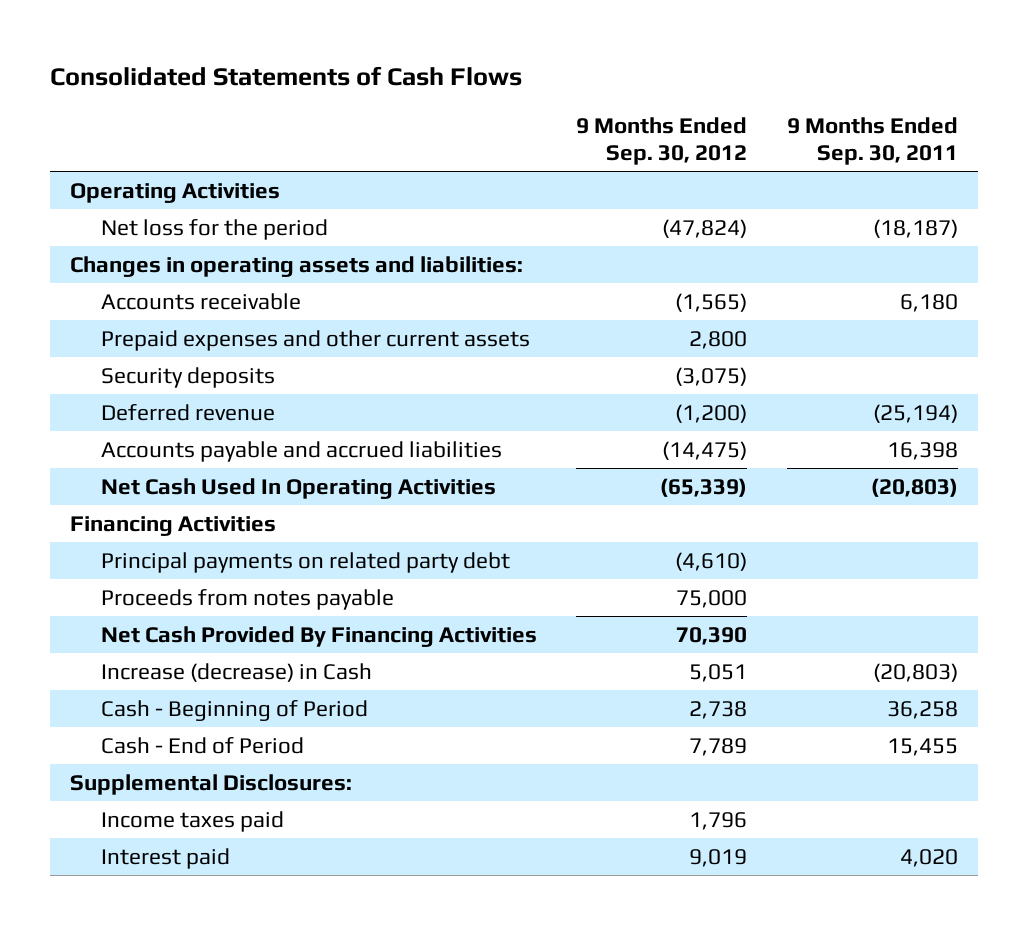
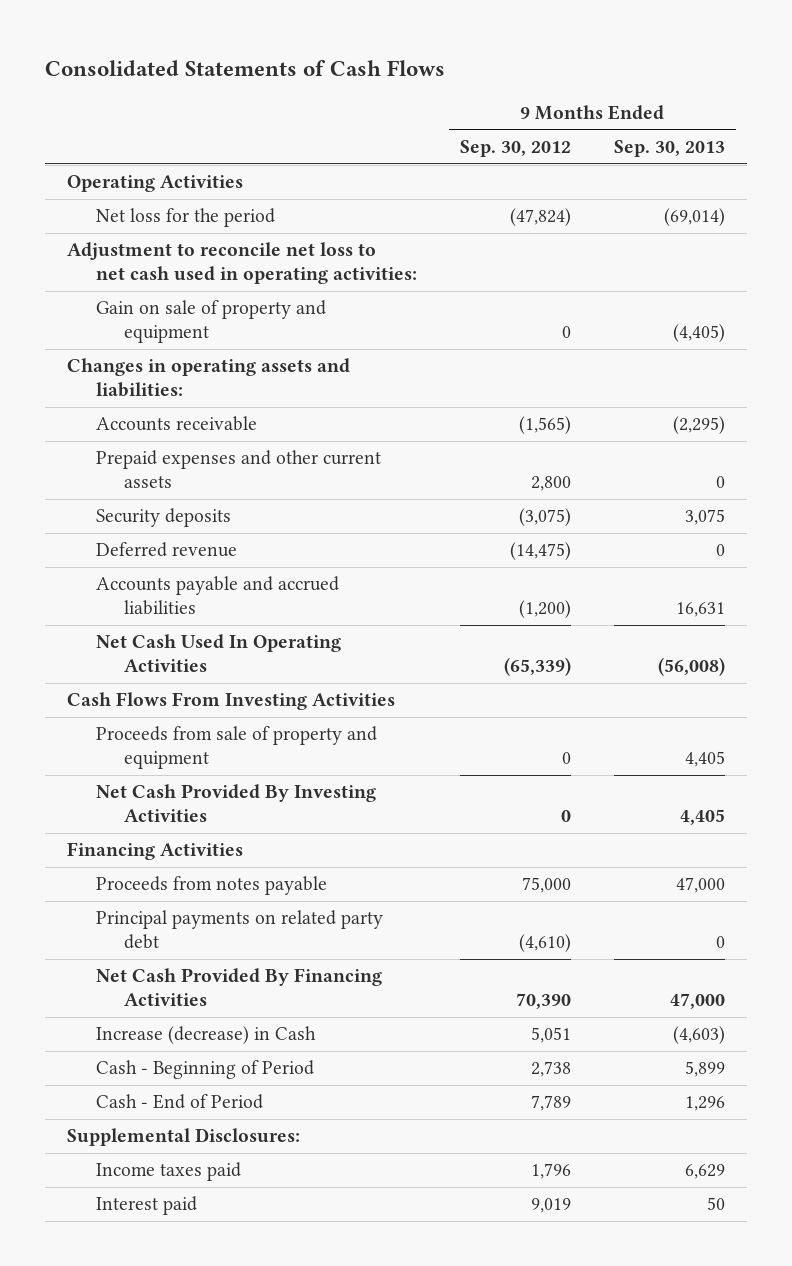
[786,117,958,165] 9 Months Ended Sep. 30, 2011 -> none
none -> [613,139,725,157] Sep. 30, 2013
none -> [67,242,417,285] Adjustment to reconcile net loss to net cash used in operating activities:
none -> [95,300,326,344] Gain on sale of property and equipment
[675,403,748,423] (1,200) -> [509,542,571,561] (14,475)
[662,440,748,460] (14,475) -> [518,600,571,619] (1,200)
none -> [67,692,396,711] Cash Flows From Investing Activities
none -> [95,726,377,770] Proceeds from sale of property and equipment
none -> [95,784,376,823] Net Cash Provided By Investing Activities
[100,551,510,573] Principal payments on related party debt -> [95,910,383,950] Principal payments on related party debt

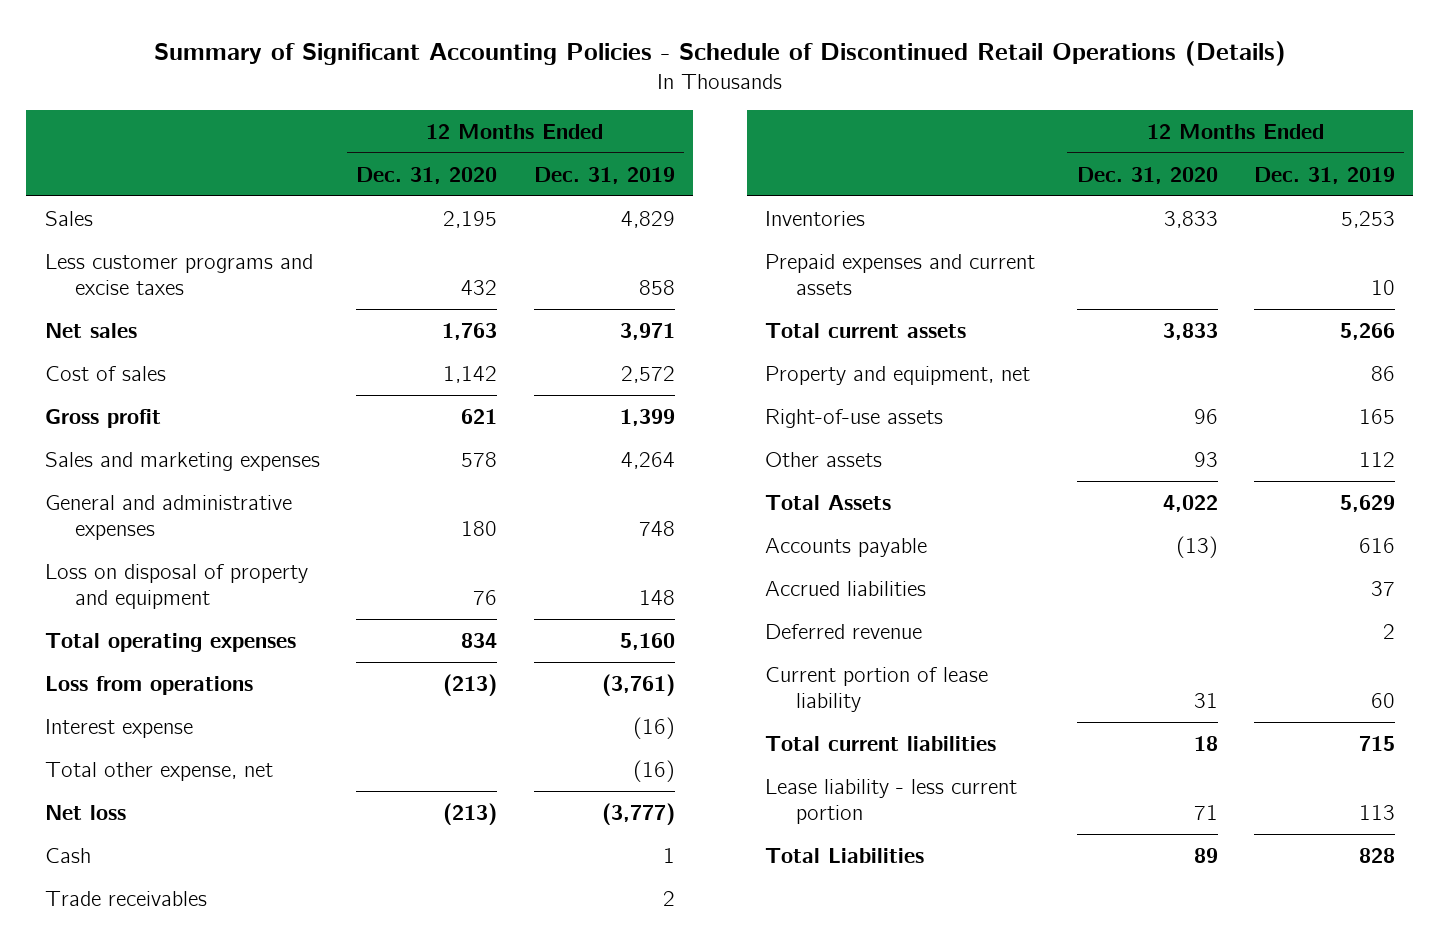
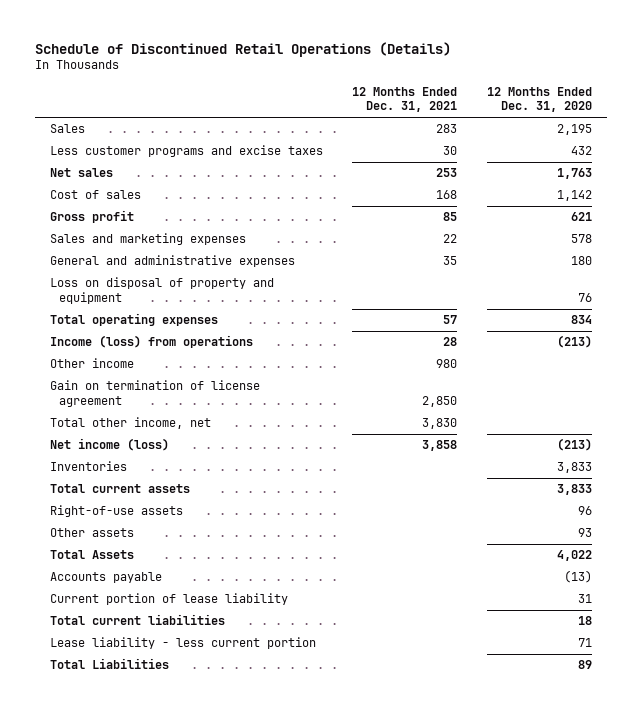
[153,40,1286,66] Summary of Significant Accounting Policies - Schedule of Discontinued Retail Operations (Details) -> [35,41,452,57] Schedule of Discontinued Retail Operations (Details)
[533,166,675,184] Dec. 31, 2019 -> none
none -> [352,87,458,113] 12 Months Ended Dec. 31, 2021
[44,718,193,738] Interest expense -> none
[44,847,91,863] Cash -> none
[44,890,207,906] Trade receivables -> none
[44,675,253,695] Loss from operations -> [50,335,254,349] Income (loss) from operations
none -> [50,358,135,369] Other income
none -> [50,380,261,407] Gain on termination of license agreement
[44,761,273,781] Total other expense, net -> [50,417,212,430] Total other income, net
[44,804,126,820] Net loss -> [50,438,170,452] Net income (loss)
[765,253,1036,296] Prepaid expenses and current assets -> none
[765,365,1031,385] Property and equipment, net -> none
[765,580,927,596] Accrued liabilities -> none
[765,623,923,639] Deferred revenue -> none

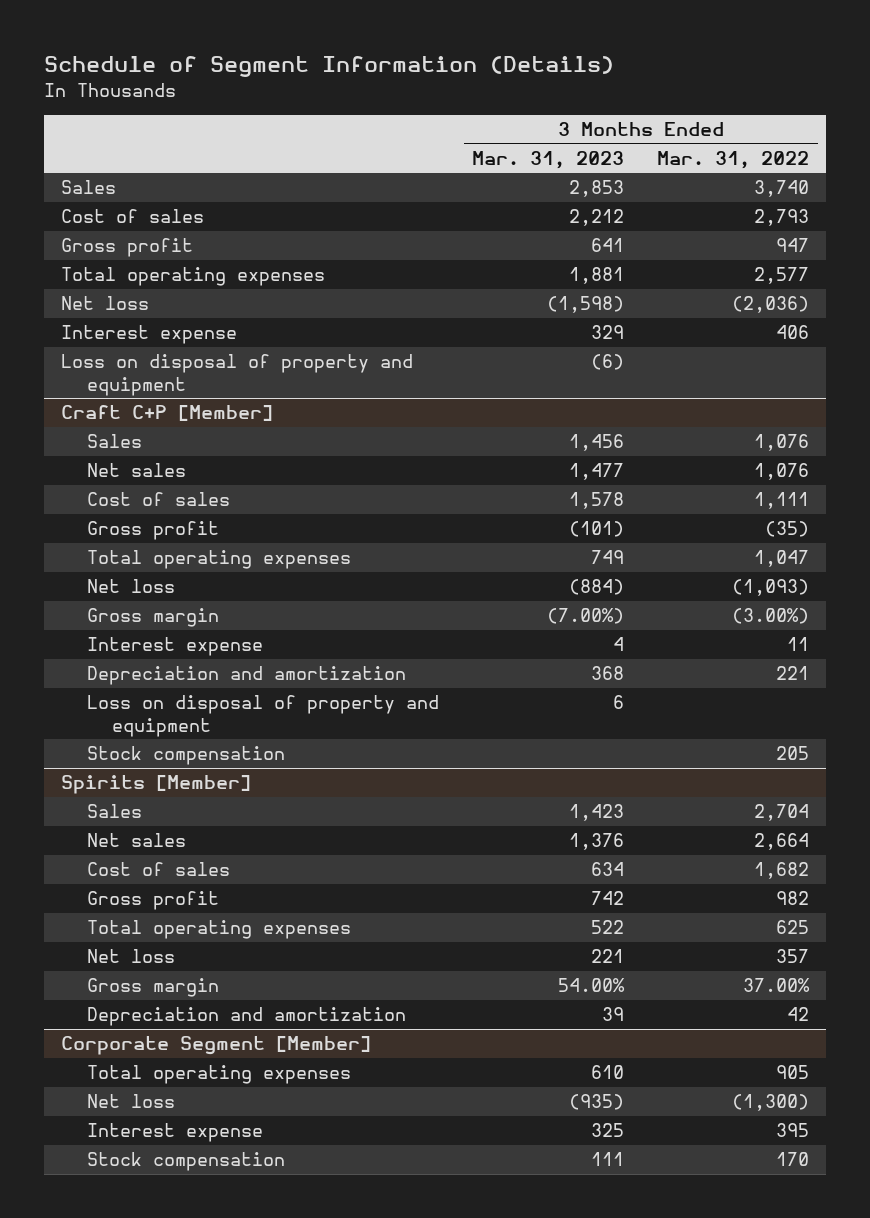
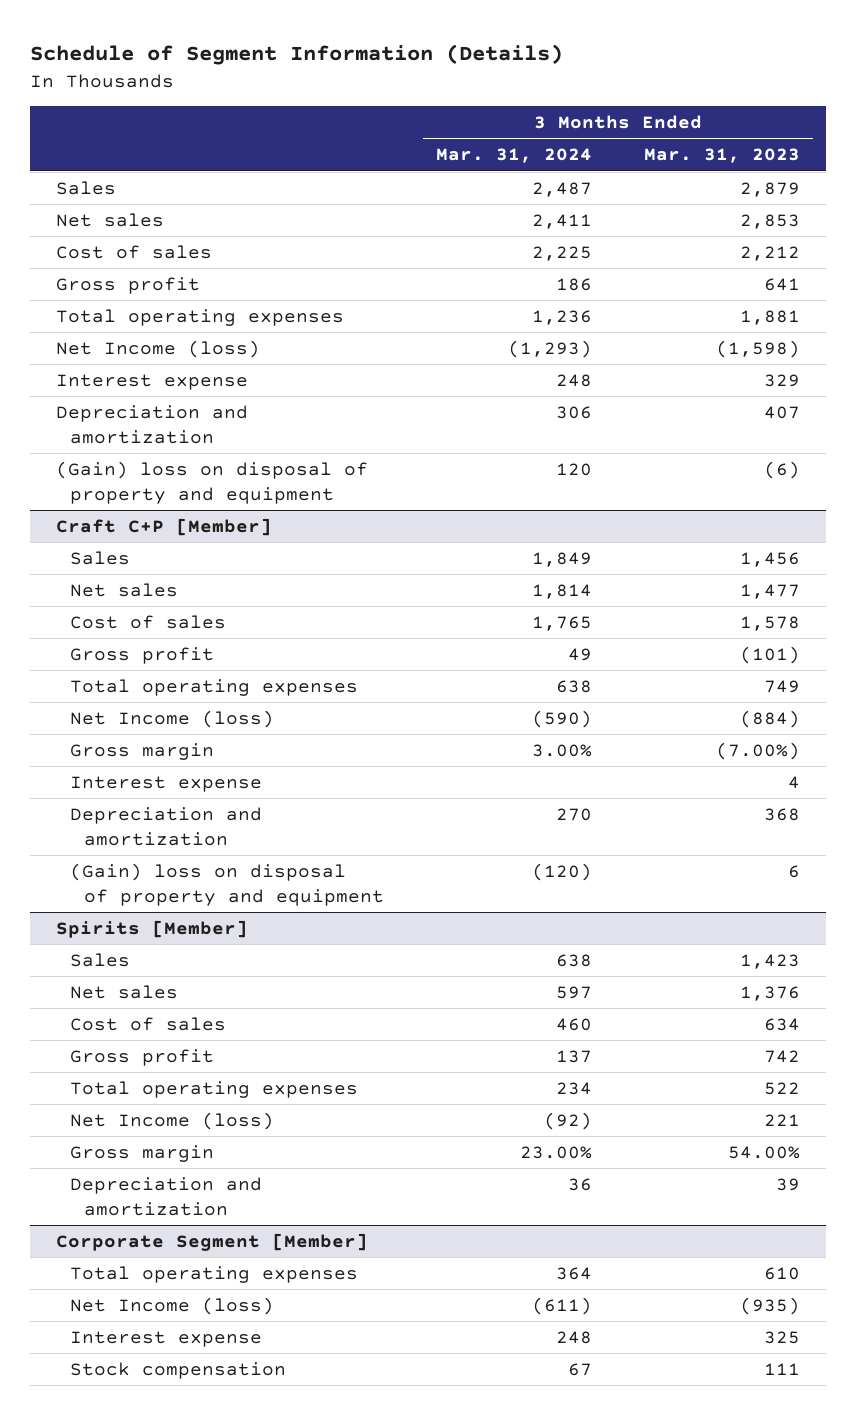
[657,150,810,169] Mar. 31, 2022 -> none
none -> [435,148,592,164] Mar. 31, 2024
[568,180,624,198] 2,853 -> [740,181,801,197] 2,879
none -> [55,212,164,227] Net sales
[61,296,150,311] Net loss -> [55,339,260,358] Net Income (loss)
none -> [55,404,248,445] Depreciation and amortization
[61,354,414,397] Loss on disposal of property and equipment -> [55,460,368,505] (Gain) loss on disposal of property and equipment
[86,579,175,594] Net loss -> [69,709,274,728] Net Income (loss)
[86,746,285,766] Stock compensation -> none
[86,695,439,738] Loss on disposal of property and equipment -> [69,862,384,907] (Gain) loss on disposal of property and equipment
[86,949,175,964] Net loss -> [69,1111,274,1130] Net Income (loss)
[86,1094,175,1109] Net loss -> [69,1296,274,1315] Net Income (loss)

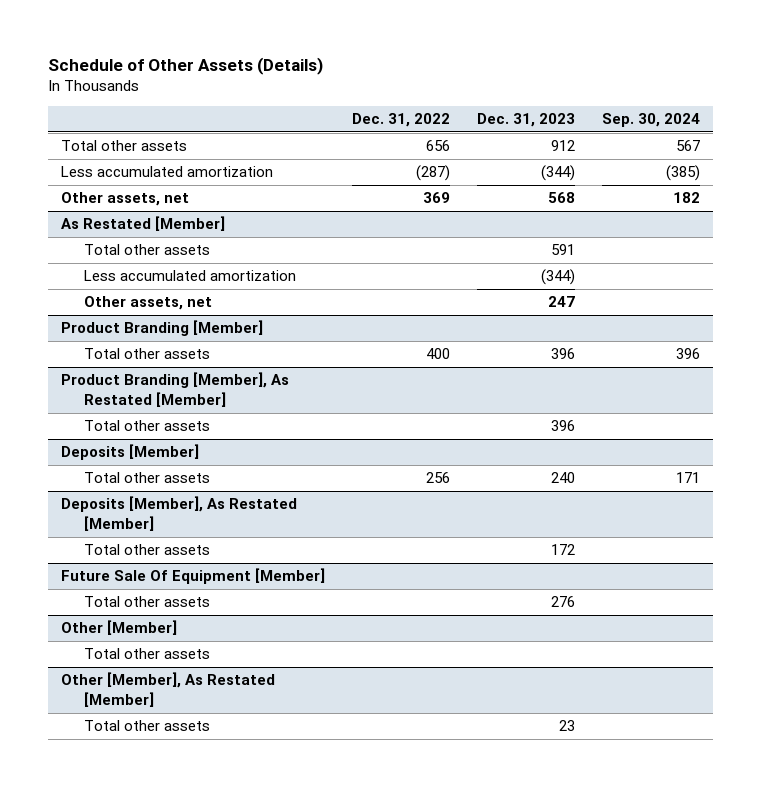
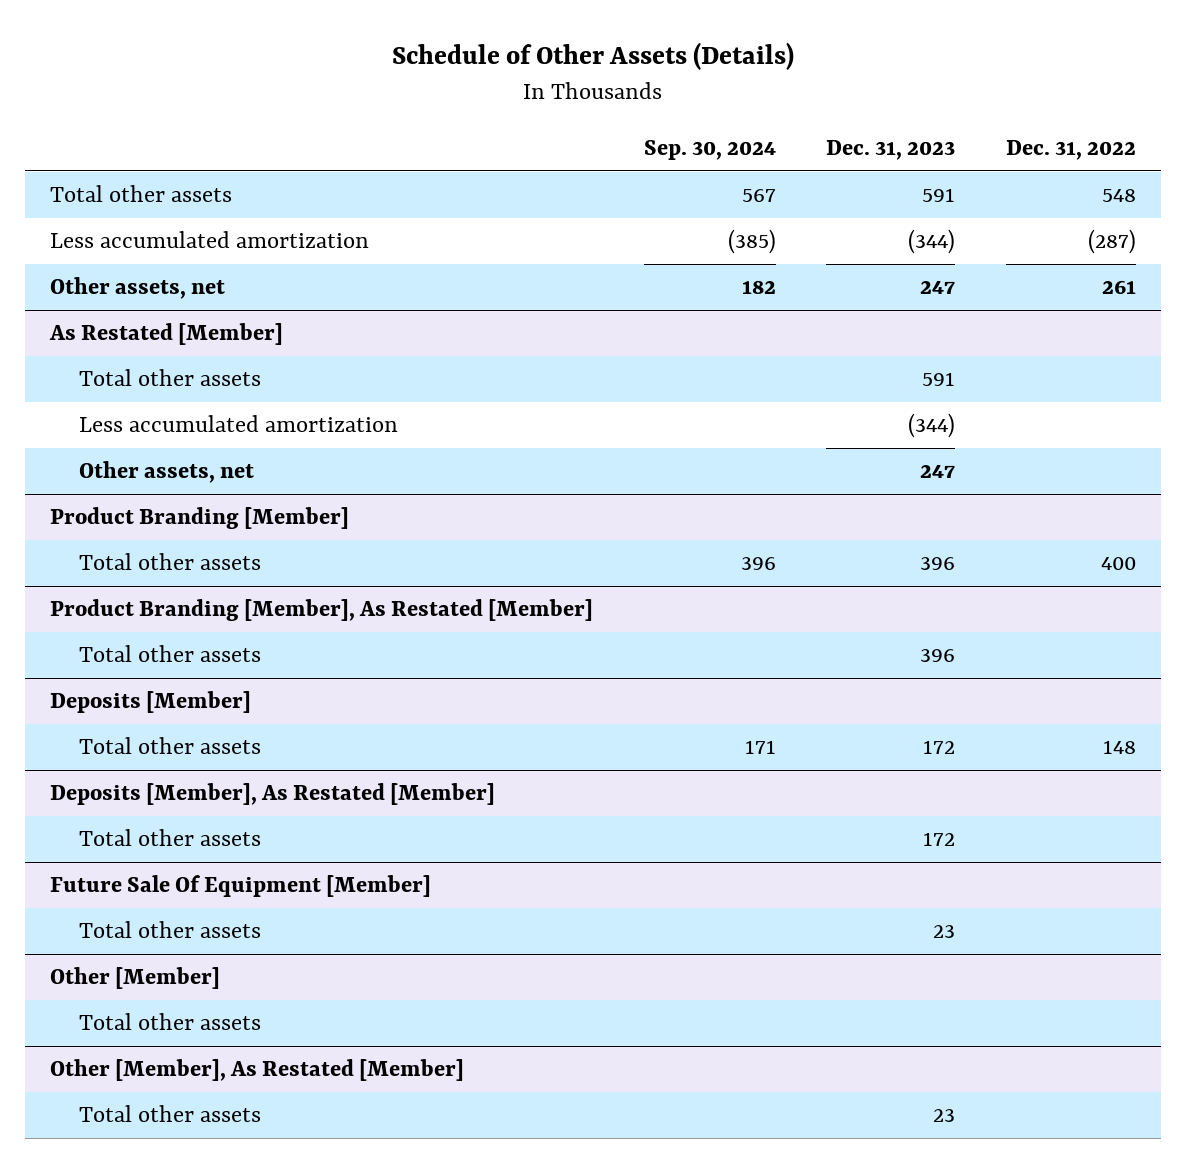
[426,140,451,152] 656 -> [1102,189,1137,203] 548
[551,140,576,152] 912 -> [922,188,956,203] 591
[423,192,451,204] 369 -> [1102,280,1137,295] 261
[548,192,576,204] 568 -> [920,281,956,295] 247
[426,472,451,484] 256 -> [1103,740,1137,755] 148
[551,472,576,484] 240 -> [923,740,956,755] 172
[551,596,576,608] 276 -> [933,925,956,939] 23

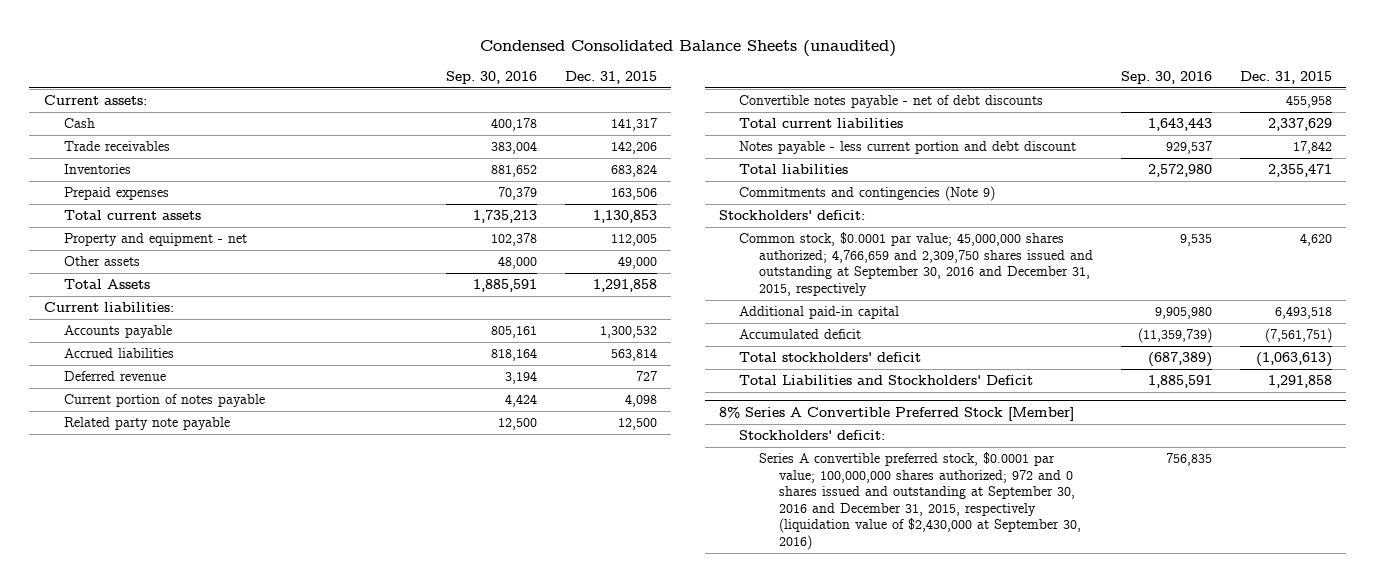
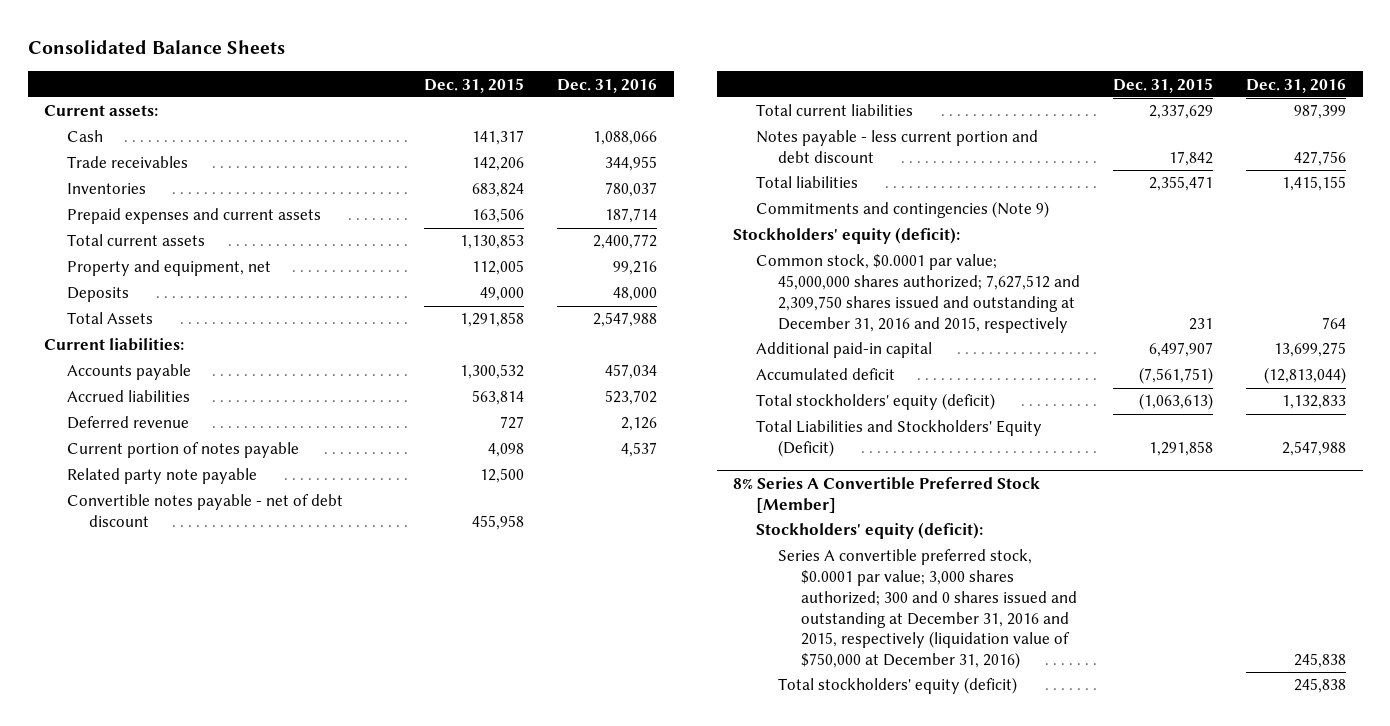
[479,39,896,57] Condensed Consolidated Balance Sheets (unaudited) -> [27,40,285,55] Consolidated Balance Sheets
[445,70,537,84] Sep. 30, 2016 -> none
none -> [557,78,658,93] Dec. 31, 2016
[63,187,169,201] Prepaid expenses -> [66,208,321,225] Prepaid expenses and current assets
[63,256,140,267] Other assets -> none
[63,233,247,247] Property and equipment - net -> [66,260,271,277] Property and equipment, net
none -> [66,287,129,303] Deposits
[739,95,1044,109] Convertible notes payable - net of debt discounts -> [66,494,343,528] Convertible notes payable - net of debt discount
[719,210,866,221] Stockholders' deficit: -> [733,227,961,245] Stockholders' equity (deficit):
[739,232,1093,296] Common stock, $0.0001 par value; 45,000,000 shares authorized; 4,766,659 and 2,309,750 shares issued and outstanding at September 30, 2016 and December 31, 2015, respectively -> [755,254,1081,333] Common stock, $0.0001 par value; 45,000,000 shares authorized; 7,627,512 and 2,309,750 shares issued and outstanding at December 31, 2016 and 2015, respectively
[1300,233,1333,247] 4,620 -> [1189,317,1214,330] 231
[1275,306,1333,320] 6,493,518 -> [1149,342,1214,358] 6,497,907
[739,352,922,363] Total stockholders' deficit -> [755,393,995,411] Total stockholders' equity (deficit)
[739,375,1034,386] Total Liabilities and Stockholders' Deficit -> [755,420,1042,458] Total Liabilities and Stockholders' Equity (Deficit)
[739,430,886,441] Stockholders' deficit: -> [755,522,983,540] Stockholders' equity (deficit):
[758,452,1081,550] Series A convertible preferred stock, $0.0001 par value; 100,000,000 shares authorized; 972 and 0 shares issued and outstanding at September 30, 2016 and December 31, 2015, respectively (liquidation value of $2,430,000 at September 30, 2016) -> [778,549,1077,670] Series A convertible preferred stock, $0.0001 par value; 3,000 shares authorized; 300 and 0 shares issued and outstanding at December 31, 2016 and 2015, respectively (liquidation value of $750,000 at December 31, 2016)
none -> [778,677,1018,695] Total stockholders' equity (deficit)

